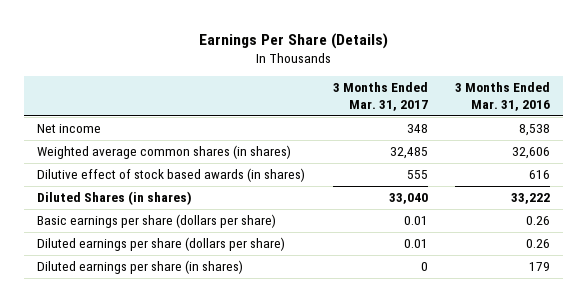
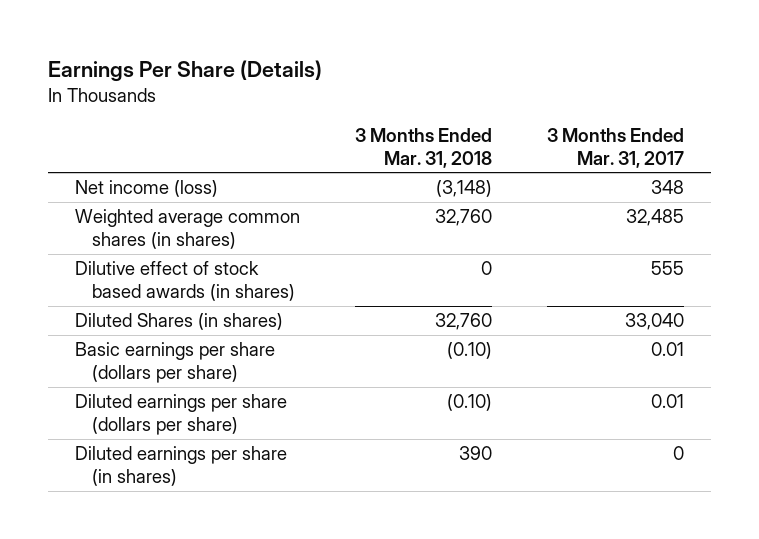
[454,82,550,112] 3 Months Ended Mar. 31, 2016 -> none
none -> [354,127,492,168] 3 Months Ended Mar. 31, 2018
[37,124,102,134] Net income -> [75,180,219,198] Net income (loss)

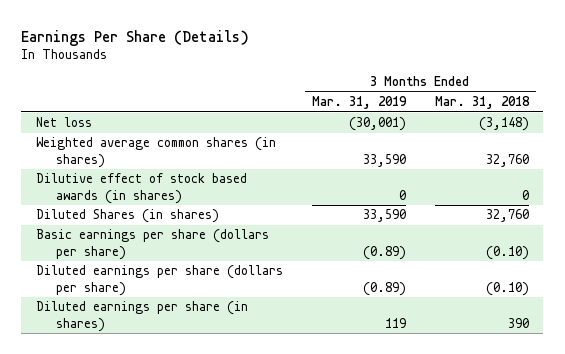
[546,127,684,168] 3 Months Ended Mar. 31, 2017 -> none
none -> [311,96,407,110] Mar. 31, 2019
[75,180,219,198] Net income (loss) -> [35,117,92,128] Net loss

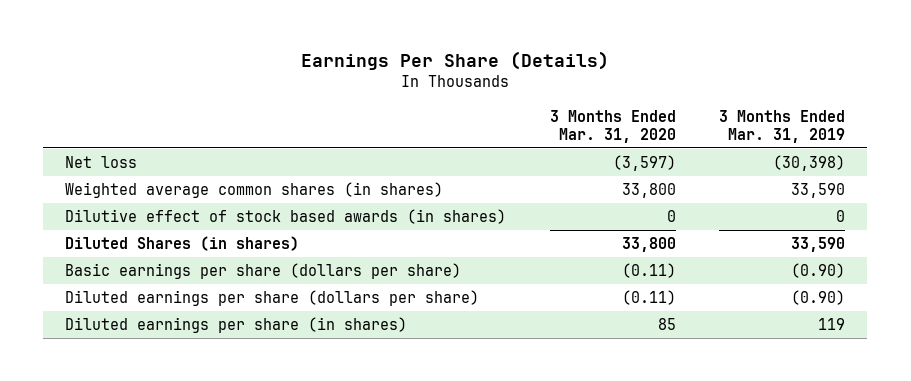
[434,96,530,110] Mar. 31, 2018 -> none
none -> [549,109,676,143] 3 Months Ended Mar. 31, 2020
[348,117,406,132] (30,001) -> [773,155,846,172] (30,398)
[362,245,406,260] (0.89) -> [791,263,846,279] (0.90)
[362,281,406,296] (0.89) -> [791,290,846,306] (0.90)

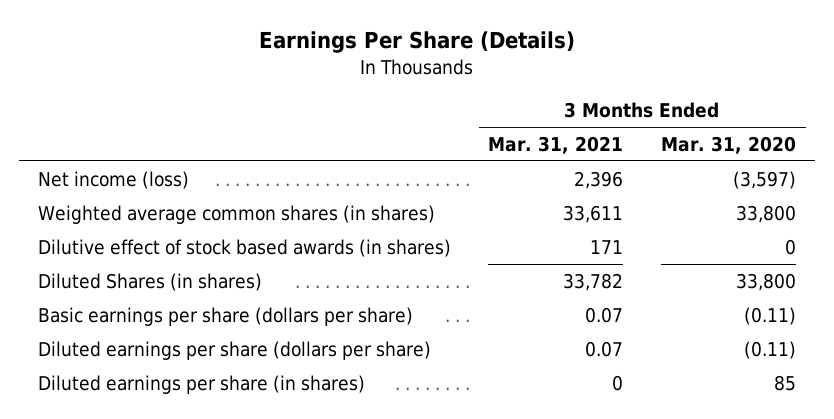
[719,109,846,143] 3 Months Ended Mar. 31, 2019 -> none
none -> [488,135,624,154] Mar. 31, 2021
[65,156,138,169] Net loss -> [37,170,189,189] Net income (loss)

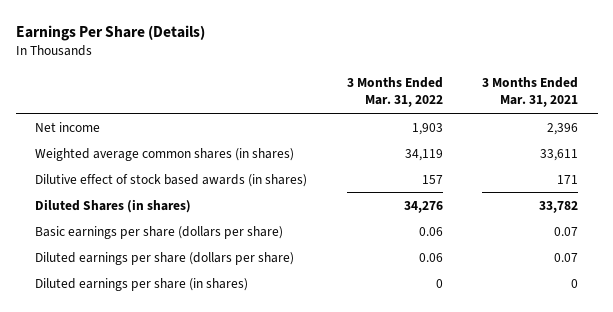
[661,135,797,154] Mar. 31, 2020 -> none
none -> [346,76,443,108] 3 Months Ended Mar. 31, 2022
[37,170,189,189] Net income (loss) -> [35,121,101,132] Net income

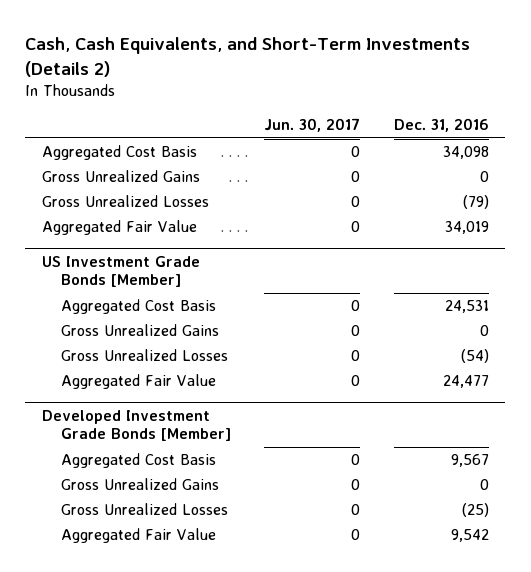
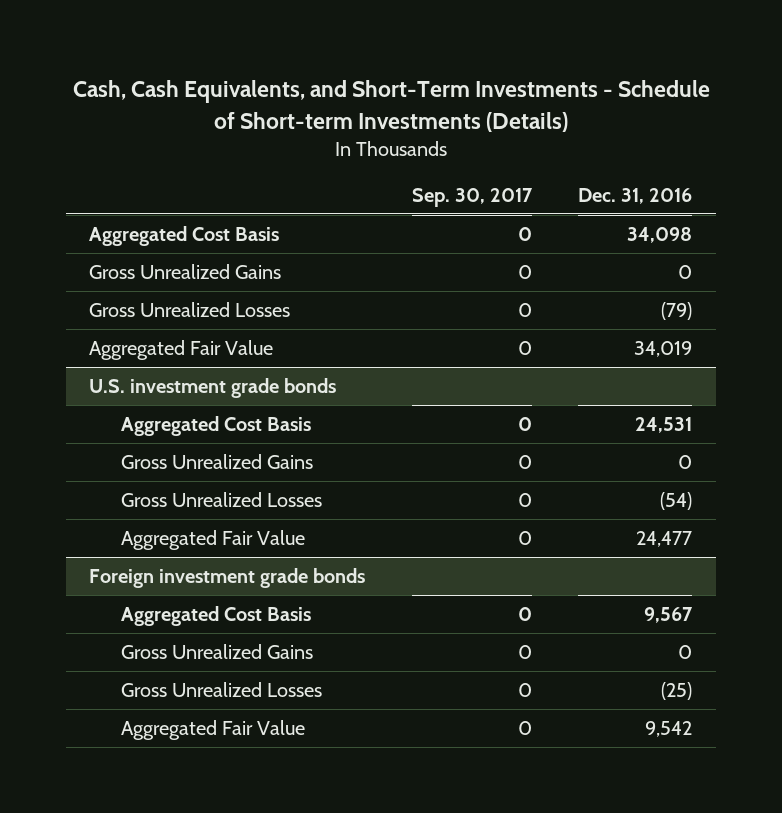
[25,37,471,77] Cash, Cash Equivalents, and Short-Term Investments (Details 2) -> [72,80,710,132] Cash, Cash Equivalents, and Short-Term Investments - Schedule of Short-term Investments (Details)
[264,118,361,133] Jun. 30, 2017 -> none
none -> [411,188,533,208] Sep. 30, 2017
[42,255,201,288] US Investment Grade Bonds [Member] -> [89,377,337,398] U.S. investment grade bonds
[42,409,232,442] Developed Investment Grade Bonds [Member] -> [89,567,366,588] Foreign investment grade bonds

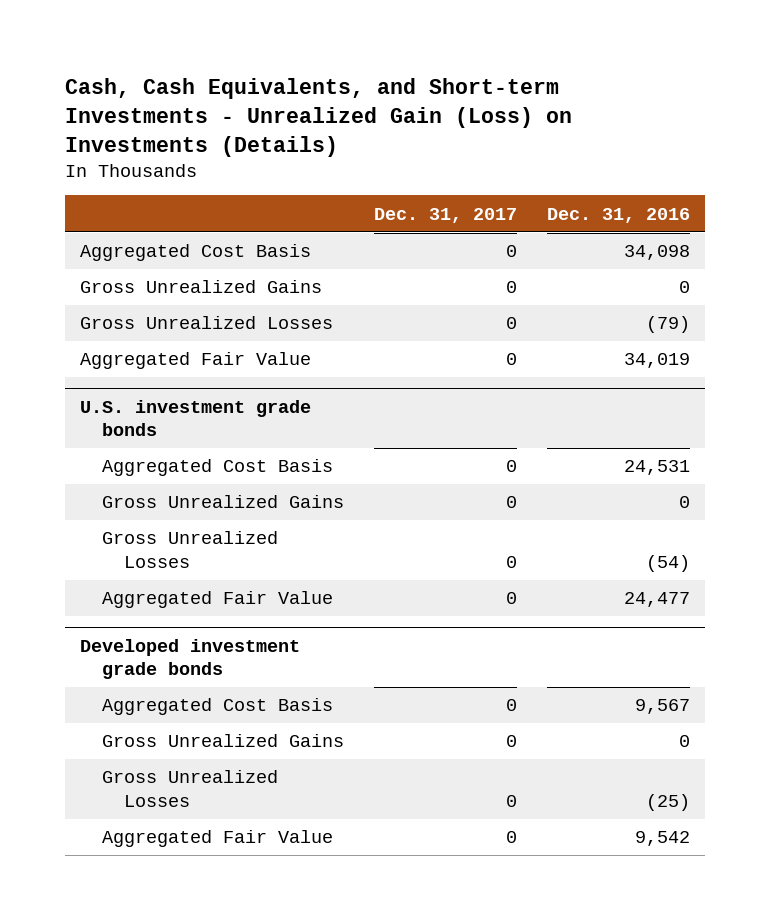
[72,80,710,132] Cash, Cash Equivalents, and Short-Term Investments - Schedule of Short-term Investments (Details) -> [64,77,572,157] Cash, Cash Equivalents, and Short-term Investments - Unrealized Gain (Loss) on Investments (Details)
[411,188,533,208] Sep. 30, 2017 -> none
none -> [373,207,517,223] Dec. 31, 2017
[89,567,366,588] Foreign investment grade bonds -> [79,638,300,680] Developed investment grade bonds

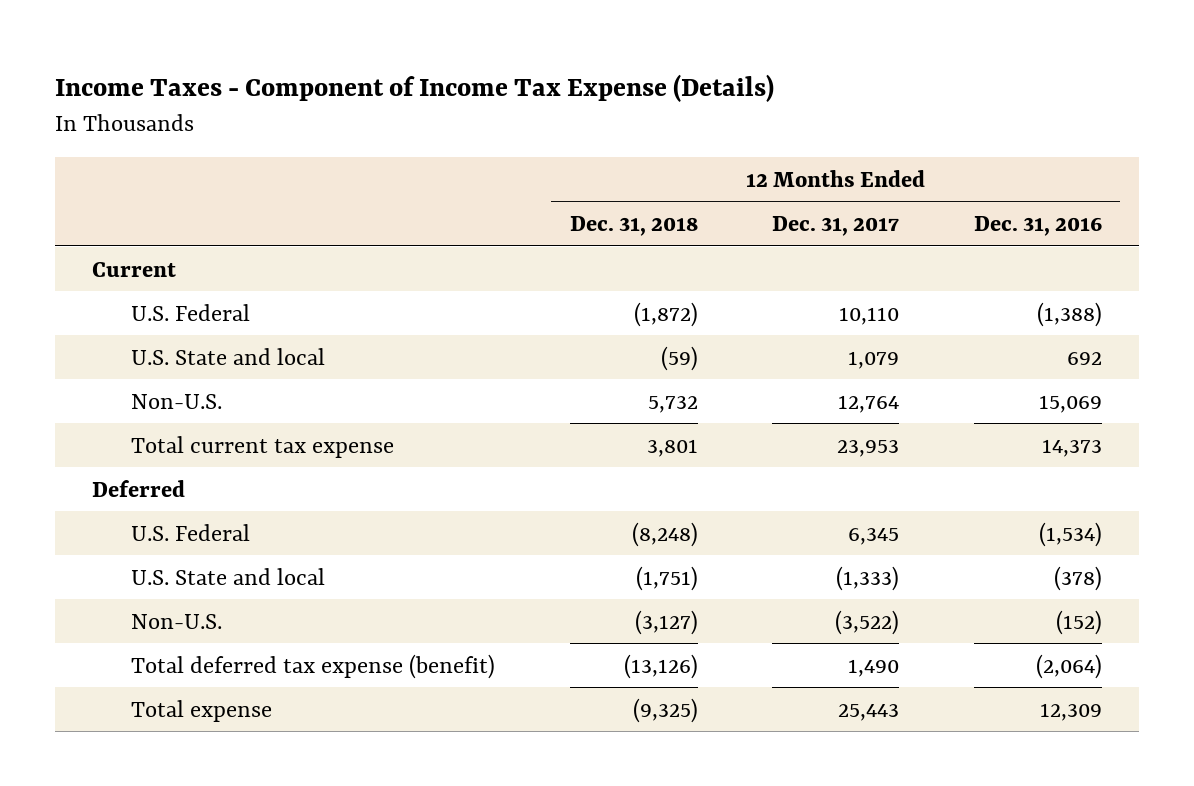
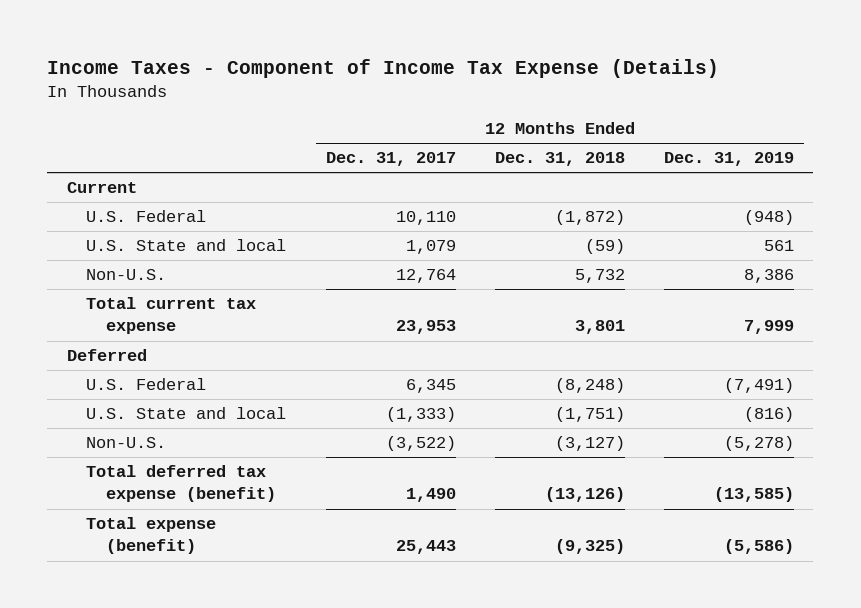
[973,216,1102,237] Dec. 31, 2016 -> none
none -> [663,152,794,167] Dec. 31, 2019
[131,699,273,722] Total expense -> [86,517,217,555] Total expense (benefit)

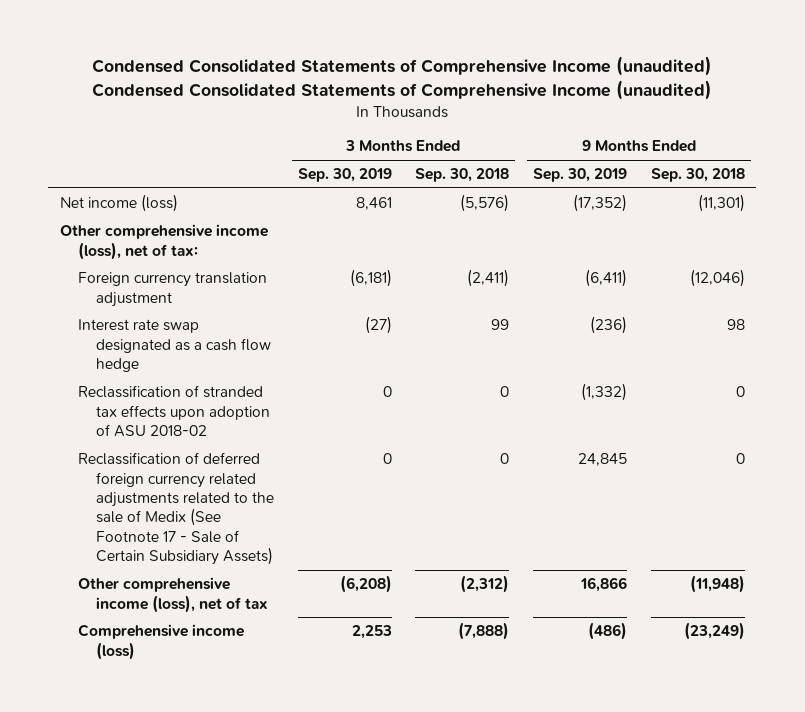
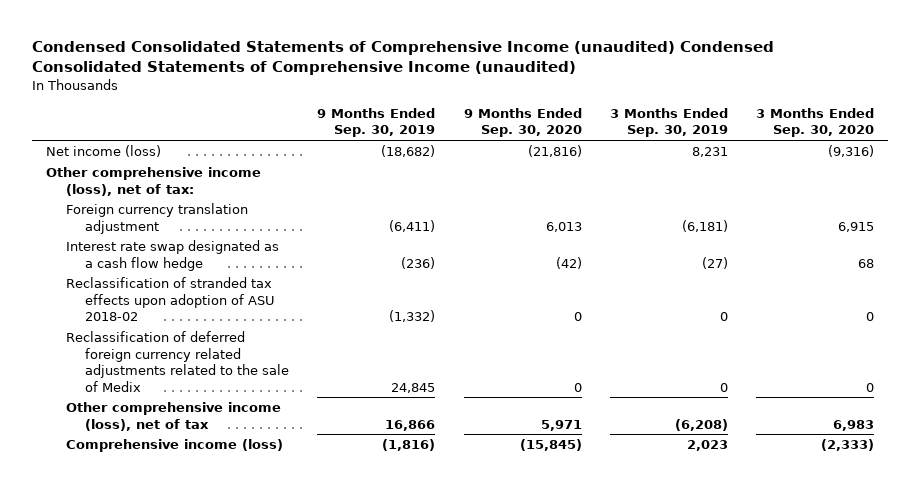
[415,168,510,183] Sep. 30, 2018 -> none
[650,168,745,183] Sep. 30, 2018 -> none
none -> [463,107,582,138] 9 Months Ended Sep. 30, 2020
none -> [756,107,875,138] 3 Months Ended Sep. 30, 2020
[355,197,392,211] 8,461 -> [691,147,728,158] 8,231
[572,194,627,213] (17,352) -> [381,145,436,158] (18,682)
[77,452,274,565] Reclassification of deferred foreign currency related adjustments related to the sale of Medix (See Footnote 17 - Sale of Certain Subsidiary Assets) -> [65,331,289,392] Reclassification of deferred foreign currency related adjustments related to the sale of Medix
[351,625,392,640] 2,253 -> [686,440,728,452] 2,023
[587,622,627,641] (486) -> [382,439,436,452] (1,816)

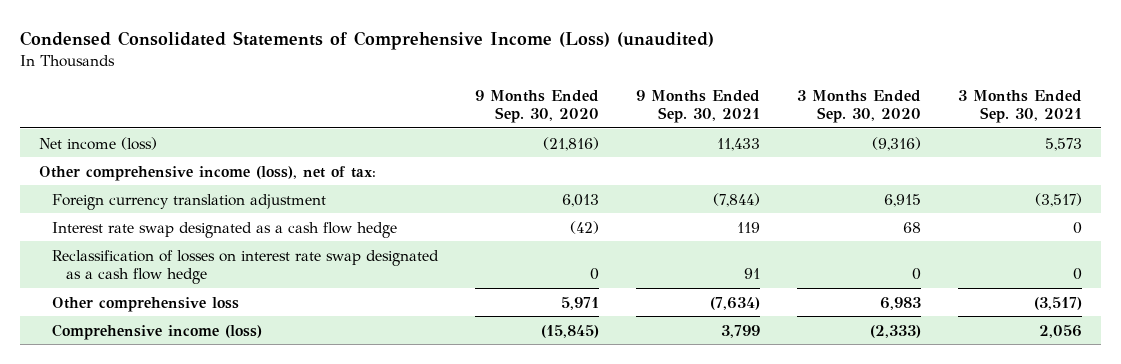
[32,41,775,76] Condensed Consolidated Statements of Comprehensive Income (unaudited) Condensed Consolidated Statements of Comprehensive Income (unaudited) -> [20,30,715,50] Condensed Consolidated Statements of Comprehensive Income (Loss) (unaudited)
[317,107,436,138] 9 Months Ended Sep. 30, 2019 -> none
[609,107,728,138] 3 Months Ended Sep. 30, 2019 -> none
none -> [636,89,761,124] 9 Months Ended Sep. 30, 2021
none -> [958,89,1083,124] 3 Months Ended Sep. 30, 2021
[65,277,275,322] Reclassification of stranded tax effects upon adoption of ASU 2018-02 -> none
[65,331,289,392] Reclassification of deferred foreign currency related adjustments related to the sale of Medix -> none
none -> [52,249,440,284] Reclassification of losses on interest rate swap designated as a cash flow hedge
[65,402,281,431] Other comprehensive income (loss), net of tax -> [52,296,240,312] Other comprehensive loss

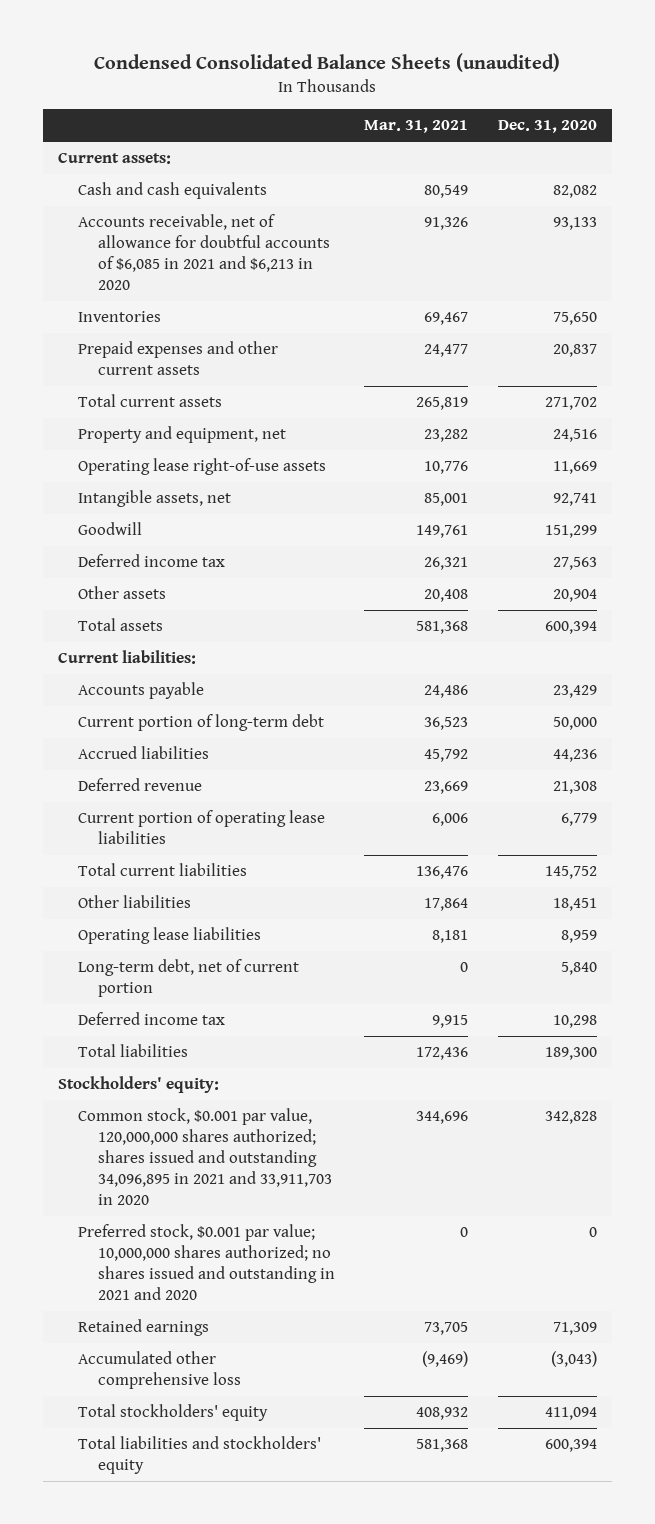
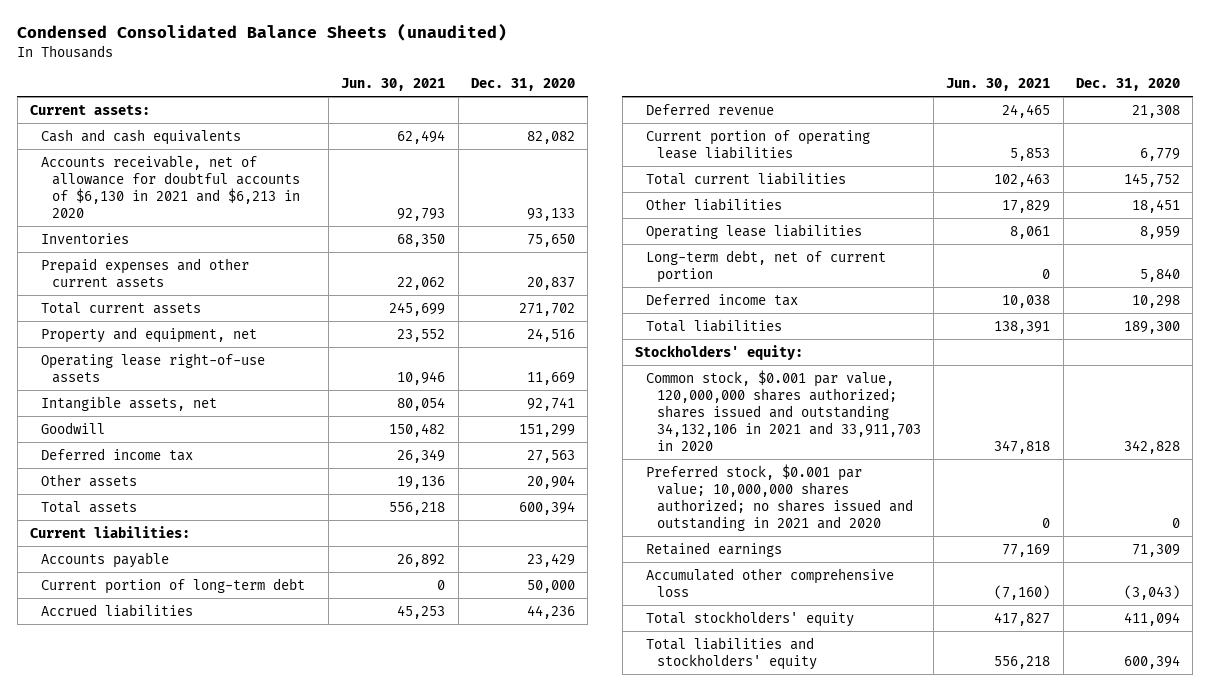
[364,120,469,134] Mar. 31, 2021 -> none
none -> [341,78,446,92] Jun. 30, 2021
[77,214,330,290] Accounts receivable, net of allowance for doubtful accounts of $6,085 in 2021 and $6,213 in 2020 -> [40,154,300,219] Accounts receivable, net of allowance for doubtful accounts of $6,130 in 2021 and $6,213 in 2020
[77,1108,332,1205] Common stock, $0.001 par value, 120,000,000 shares authorized; shares issued and outstanding 34,096,895 in 2021 and 33,911,703 in 2020 -> [645,369,921,452] Common stock, $0.001 par value, 120,000,000 shares authorized; shares issued and outstanding 34,132,106 in 2021 and 33,911,703 in 2020

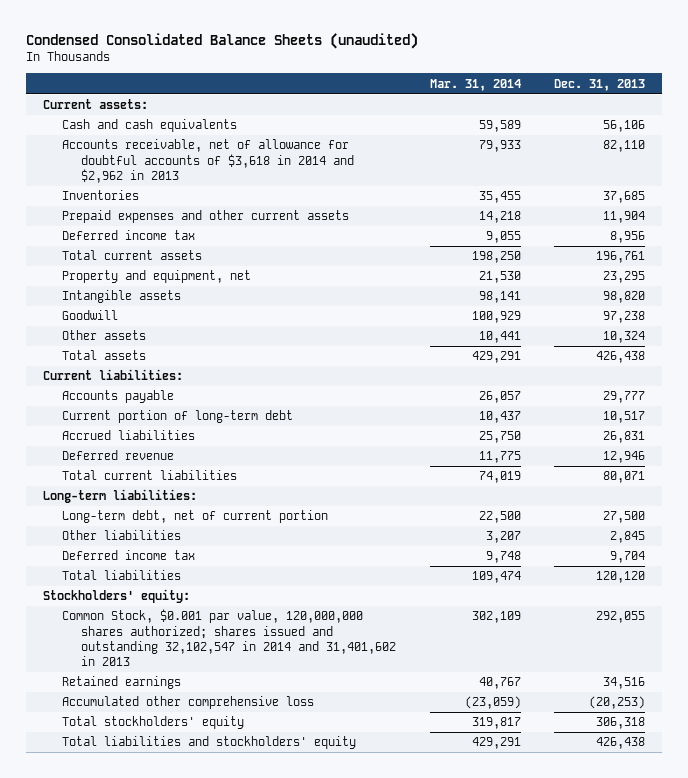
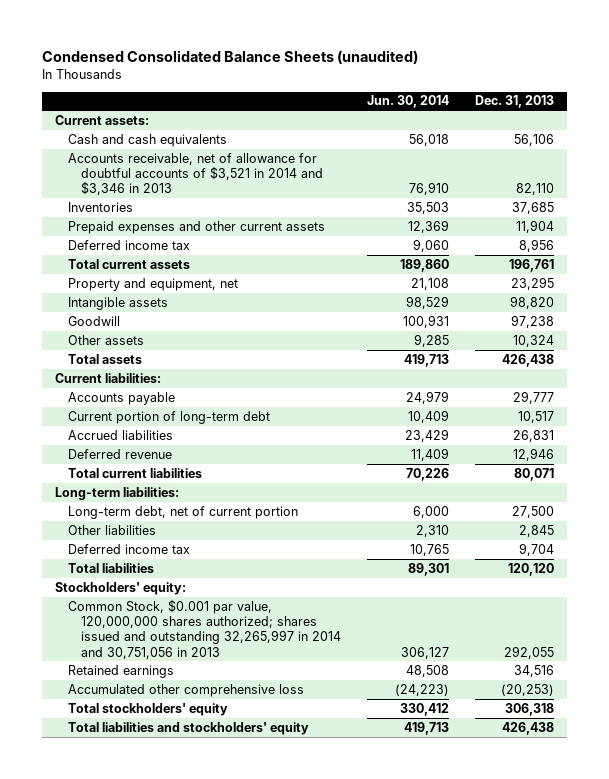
[429,78,521,91] Mar. 31, 2014 -> none
none -> [366,95,449,109] Jun. 30, 2014
[62,139,354,183] Accounts receivable, net of allowance for doubtful accounts of $3,618 in 2014 and $2,962 in 2013 -> [68,152,323,196] Accounts receivable, net of allowance for doubtful accounts of $3,521 in 2014 and $3,346 in 2013
[62,609,396,666] Common Stock, $0.001 par value, 120,000,000 shares authorized; shares issued and outstanding 32,102,547 in 2014 and 31,401,602 in 2013 -> [68,598,341,659] Common Stock, $0.001 par value, 120,000,000 shares authorized; shares issued and outstanding 32,265,997 in 2014 and 30,751,056 in 2013

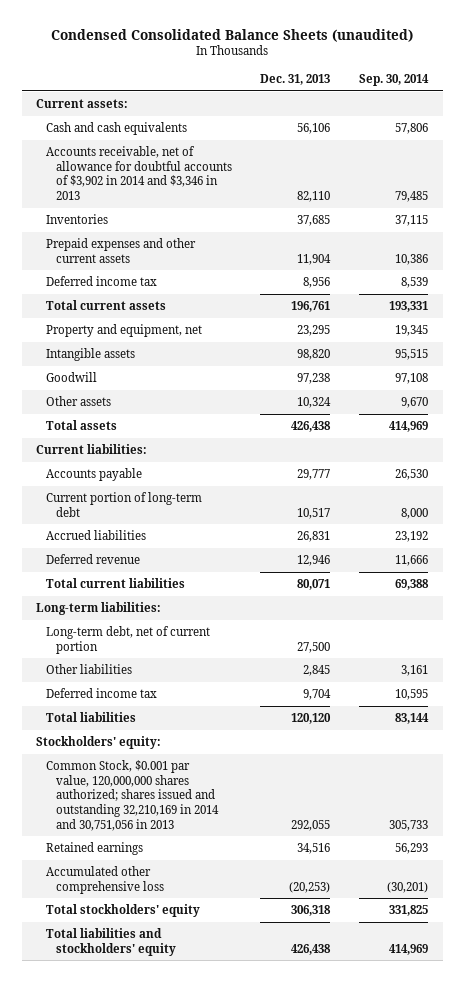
[366,95,449,109] Jun. 30, 2014 -> none
none -> [359,73,430,86] Sep. 30, 2014
[68,152,323,196] Accounts receivable, net of allowance for doubtful accounts of $3,521 in 2014 and $3,346 in 2013 -> [45,145,232,200] Accounts receivable, net of allowance for doubtful accounts of $3,902 in 2014 and $3,346 in 2013
[68,598,341,659] Common Stock, $0.001 par value, 120,000,000 shares authorized; shares issued and outstanding 32,265,997 in 2014 and 30,751,056 in 2013 -> [45,759,219,831] Common Stock, $0.001 par value, 120,000,000 shares authorized; shares issued and outstanding 32,210,169 in 2014 and 30,751,056 in 2013

